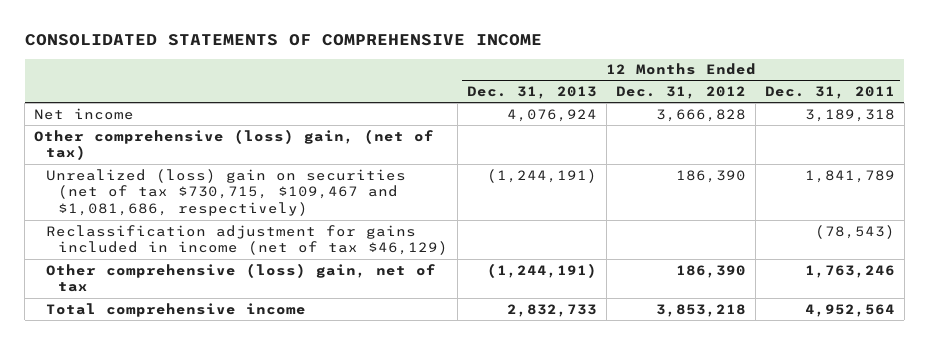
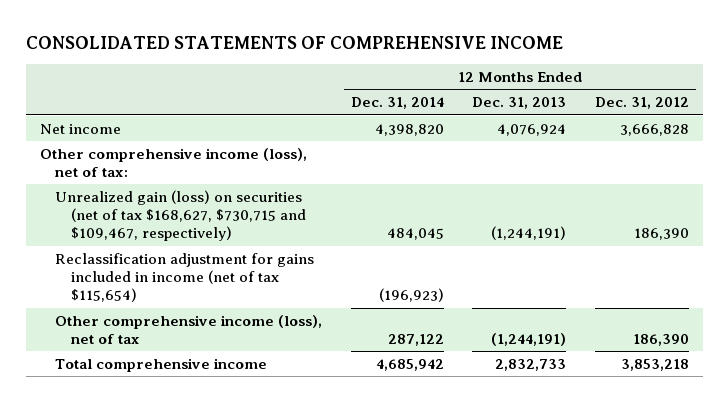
[764,86,895,100] Dec. 31, 2011 -> none
none -> [350,97,444,110] Dec. 31, 2014
[34,128,435,161] Other comprehensive (loss) gain, (net of tax) -> [39,147,307,177] Other comprehensive income (loss), net of tax:
[45,168,406,217] Unrealized (loss) gain on securities (net of tax $730,715, $109,467 and $1,081,686, respectively) -> [55,189,306,242] Unrealized gain (loss) on securities (net of tax $168,627, $730,715 and $109,467, respectively)
[45,224,448,256] Reclassification adjustment for gains included in income (net of tax $46,129) -> [55,252,315,303] Reclassification adjustment for gains included in income (net of tax $115,654)
[45,262,436,293] Other comprehensive (loss) gain, net of tax -> [55,314,323,344] Other comprehensive income (loss), net of tax

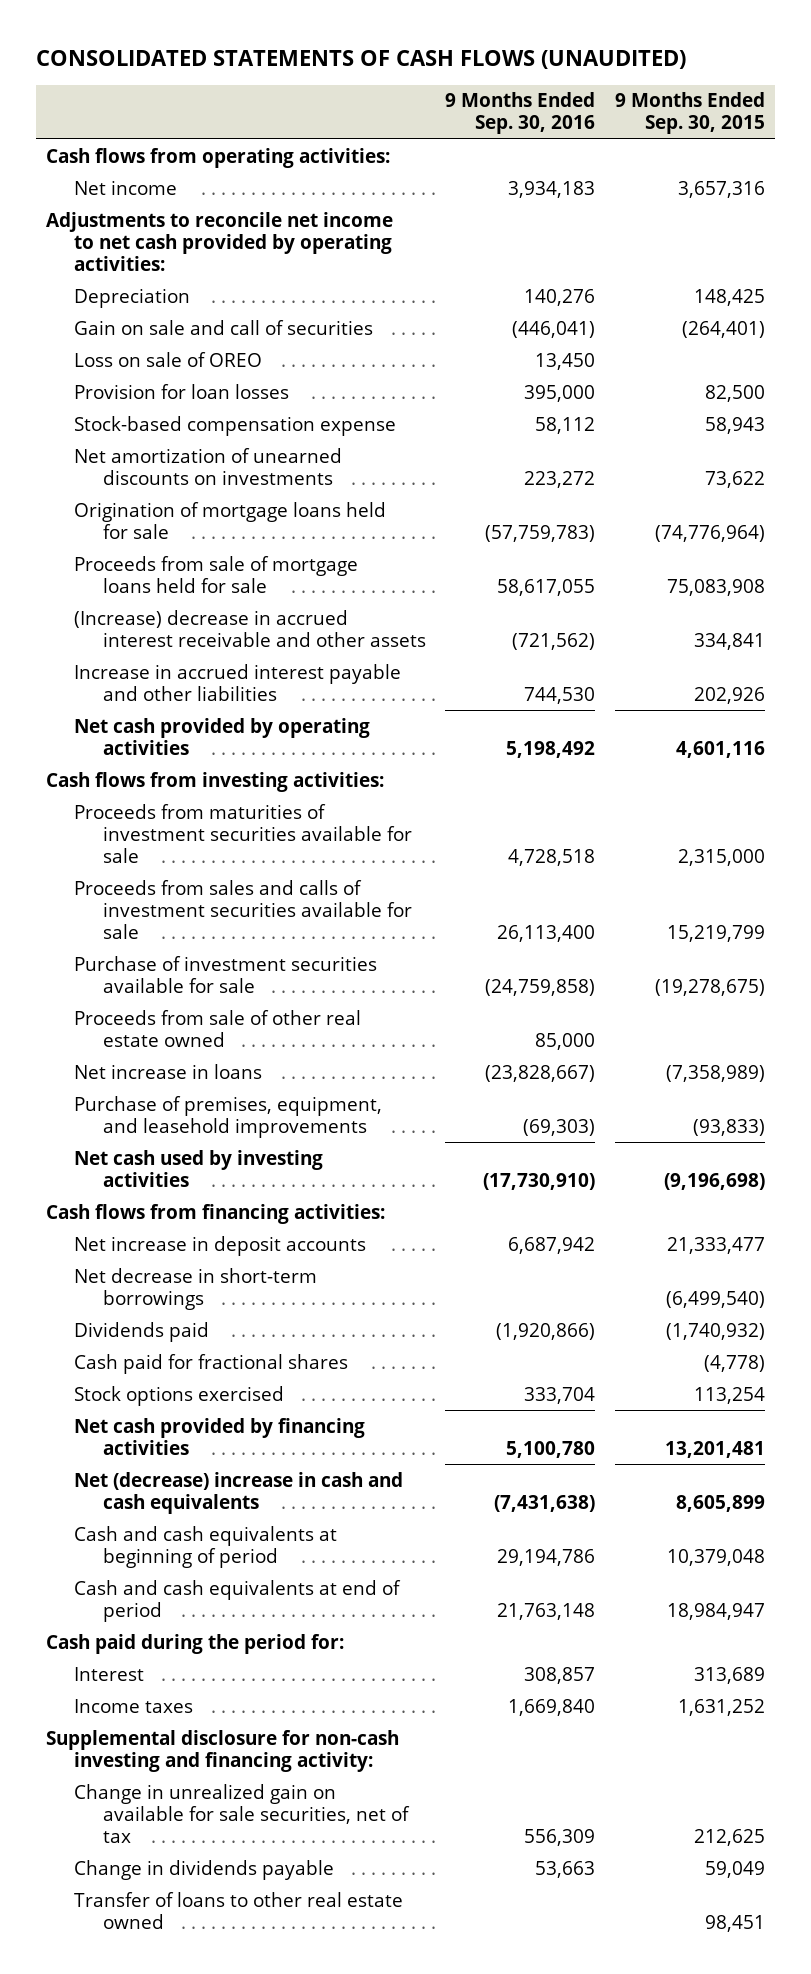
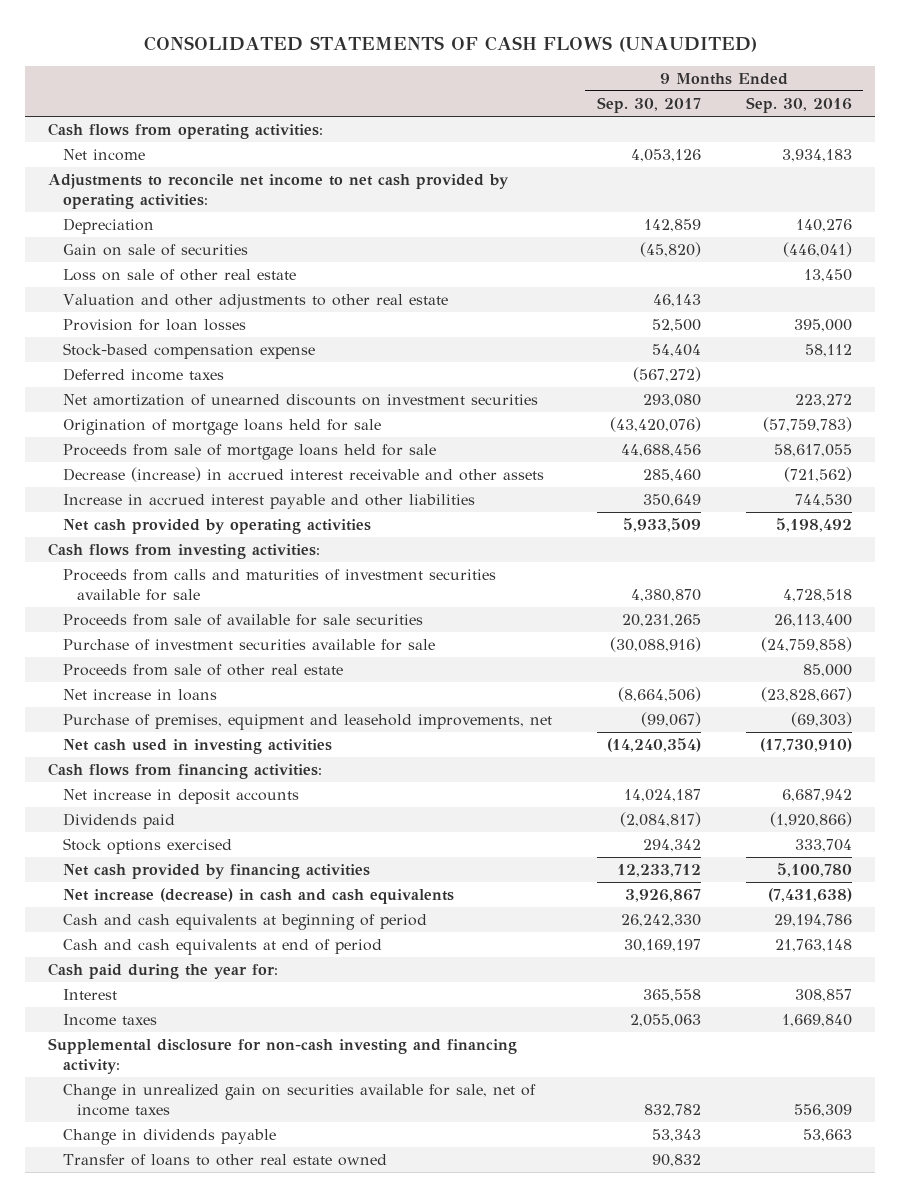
[614,92,765,135] 9 Months Ended Sep. 30, 2015 -> none
none -> [596,97,701,114] Sep. 30, 2017
[74,319,374,335] Gain on sale and call of securities -> [62,244,248,257] Gain on sale of securities
[74,351,263,367] Loss on sale of OREO -> [62,269,296,282] Loss on sale of other real estate
none -> [62,294,448,310] Valuation and other adjustments to other real estate
none -> [62,368,224,382] Deferred income taxes
[74,447,343,485] Net amortization of unearned discounts on investments -> [62,394,538,407] Net amortization of unearned discounts on investment securities
[74,609,426,647] (Increase) decrease in accrued interest receivable and other assets -> [62,467,544,483] Decrease (increase) in accrued interest receivable and other assets
[74,803,412,863] Proceeds from maturities of investment securities available for sale -> [62,569,496,601] Proceeds from calls and maturities of investment securities available for sale
[74,879,412,939] Proceeds from sales and calls of investment securities available for sale -> [62,614,423,627] Proceeds from sale of available for sale securities
[74,1009,362,1047] Proceeds from sale of other real estate owned -> [62,664,343,677] Proceeds from sale of other real estate
[74,1095,383,1138] Purchase of premises, equipment, and leasehold improvements -> [62,714,552,731] Purchase of premises, equipment and leasehold improvements, net
[74,1149,324,1187] Net cash used by investing activities -> [62,739,332,755] Net cash used in investing activities
[74,1267,318,1310] Net decrease in short-term borrowings -> none
[74,1353,349,1374] Cash paid for fractional shares -> none
[74,1471,404,1514] Net (decrease) increase in cash and cash equivalents -> [62,888,454,905] Net increase (decrease) in cash and cash equivalents
[45,1633,344,1654] Cash paid during the period for: -> [47,963,278,980] Cash paid during the year for:
[74,1783,410,1843] Change in unrealized gain on available for sale securities, net of tax -> [62,1084,536,1116] Change in unrealized gain on securities available for sale, net of income taxes

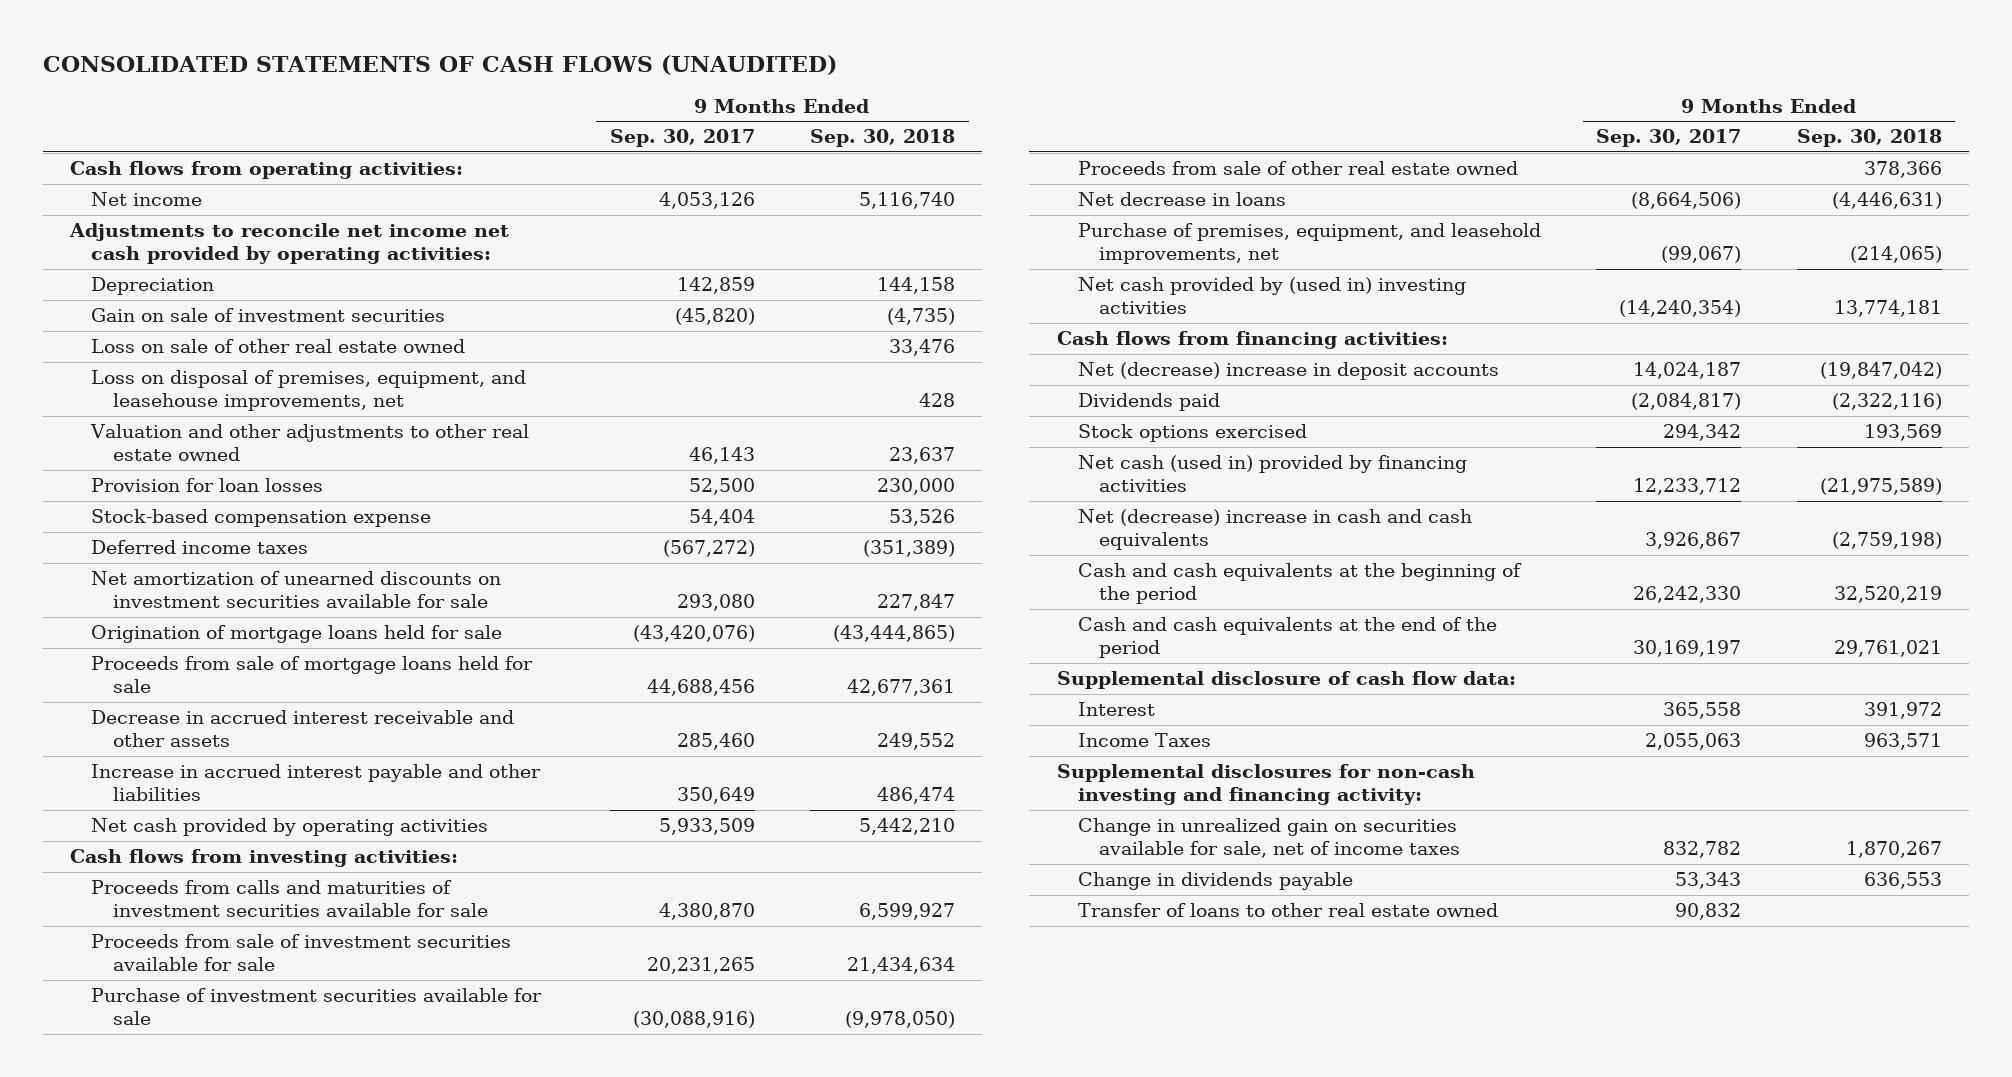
[746,97,853,114] Sep. 30, 2016 -> none
none -> [809,129,955,148] Sep. 30, 2018
[47,174,509,209] Adjustments to reconcile net income to net cash provided by operating activities: -> [69,223,510,265] Adjustments to reconcile net income net cash provided by operating activities:
[62,244,248,257] Gain on sale of securities -> [91,308,446,323] Gain on sale of investment securities
[62,269,296,282] Loss on sale of other real estate -> [91,339,466,354] Loss on sale of other real estate owned
none -> [91,370,527,412] Loss on disposal of premises, equipment, and leasehouse improvements, net
[62,294,448,310] Valuation and other adjustments to other real estate -> [90,424,530,462] Valuation and other adjustments to other real estate owned
[62,394,538,407] Net amortization of unearned discounts on investment securities -> [91,571,502,609] Net amortization of unearned discounts on investment securities available for sale
[62,467,544,483] Decrease (increase) in accrued interest receivable and other assets -> [91,710,515,748] Decrease in accrued interest receivable and other assets
[62,614,423,627] Proceeds from sale of available for sale securities -> [91,934,512,972] Proceeds from sale of investment securities available for sale
[62,664,343,677] Proceeds from sale of other real estate -> [1078,161,1519,176] Proceeds from sale of other real estate owned
[62,689,217,702] Net increase in loans -> [1078,192,1287,207] Net decrease in loans
[62,714,552,731] Purchase of premises, equipment and leasehold improvements, net -> [1078,223,1542,265] Purchase of premises, equipment, and leasehold improvements, net
[62,739,332,755] Net cash used in investing activities -> [1078,277,1467,315] Net cash provided by (used in) investing activities
[62,789,299,805] Net increase in deposit accounts -> [1078,362,1500,381] Net (decrease) increase in deposit accounts
[47,963,278,980] Cash paid during the year for: -> none
[62,864,370,880] Net cash provided by financing activities -> [1078,455,1468,493] Net cash (used in) provided by financing activities
[62,888,454,905] Net increase (decrease) in cash and cash equivalents -> [1078,509,1473,551] Net (decrease) increase in cash and cash equivalents
[62,914,427,931] Cash and cash equivalents at beginning of period -> [1078,563,1523,605] Cash and cash equivalents at the beginning of the period
[62,939,382,956] Cash and cash equivalents at end of period -> [1078,617,1498,659] Cash and cash equivalents at the end of the period
none -> [1056,671,1516,690] Supplemental disclosure of cash flow data:
[62,1014,157,1027] Income taxes -> [1078,733,1212,748] Income Taxes
[47,1038,517,1074] Supplemental disclosure for non-cash investing and financing activity: -> [1056,764,1475,806] Supplemental disclosures for non-cash investing and financing activity:

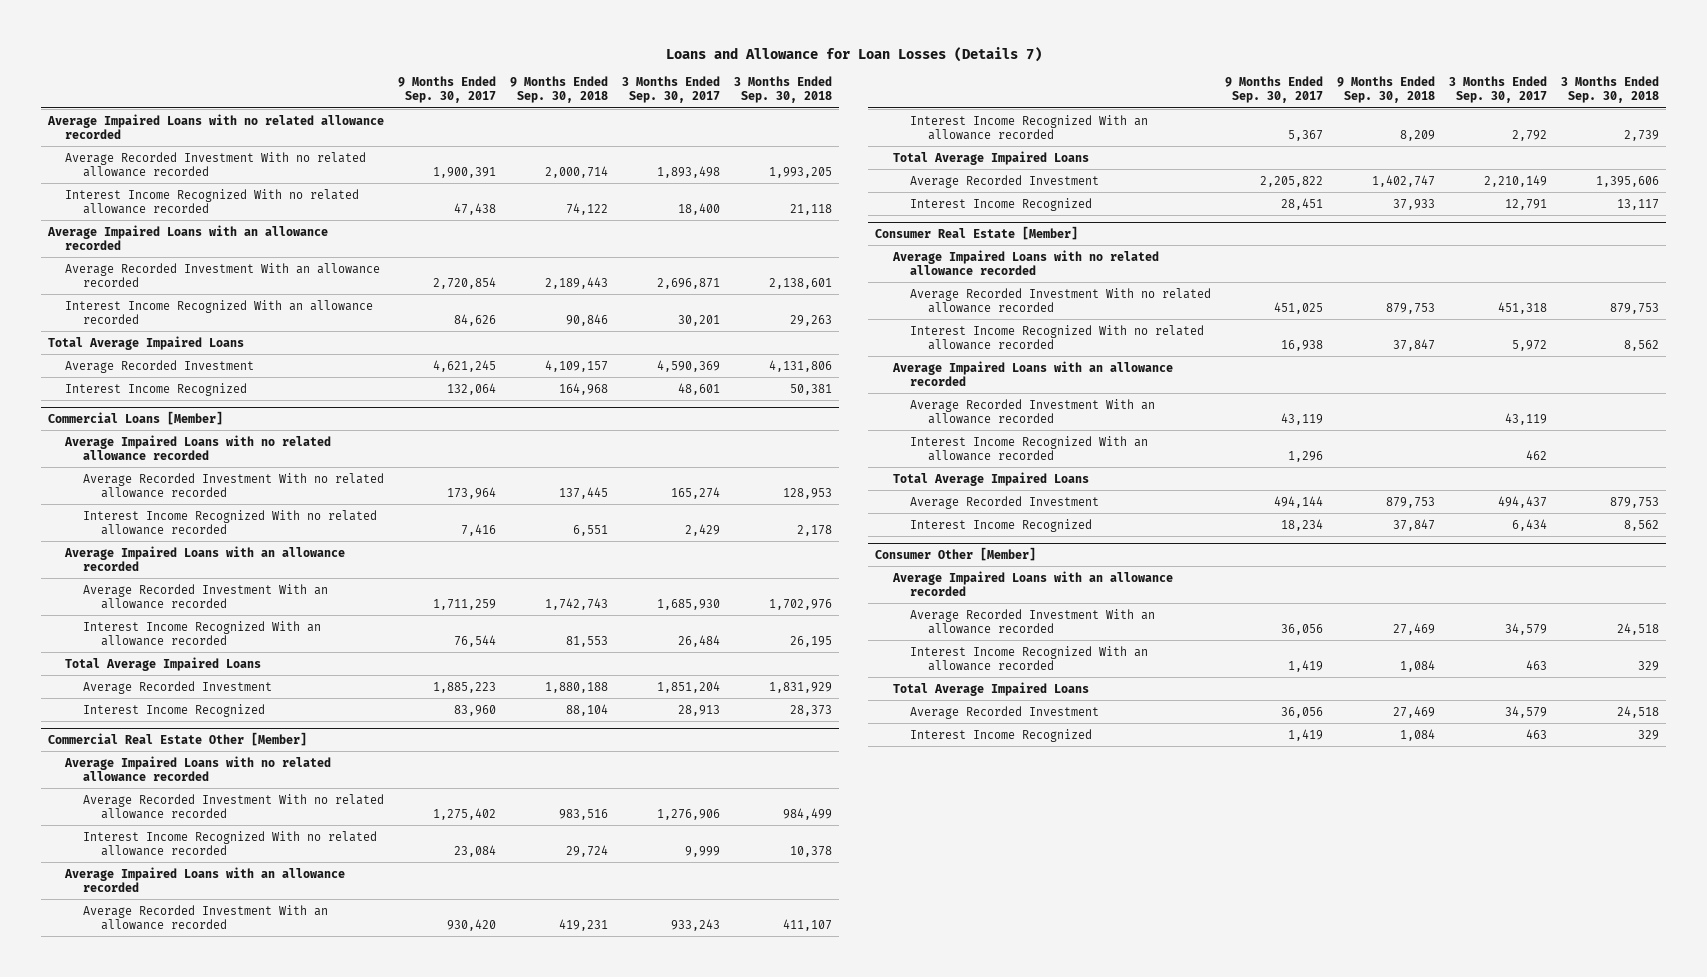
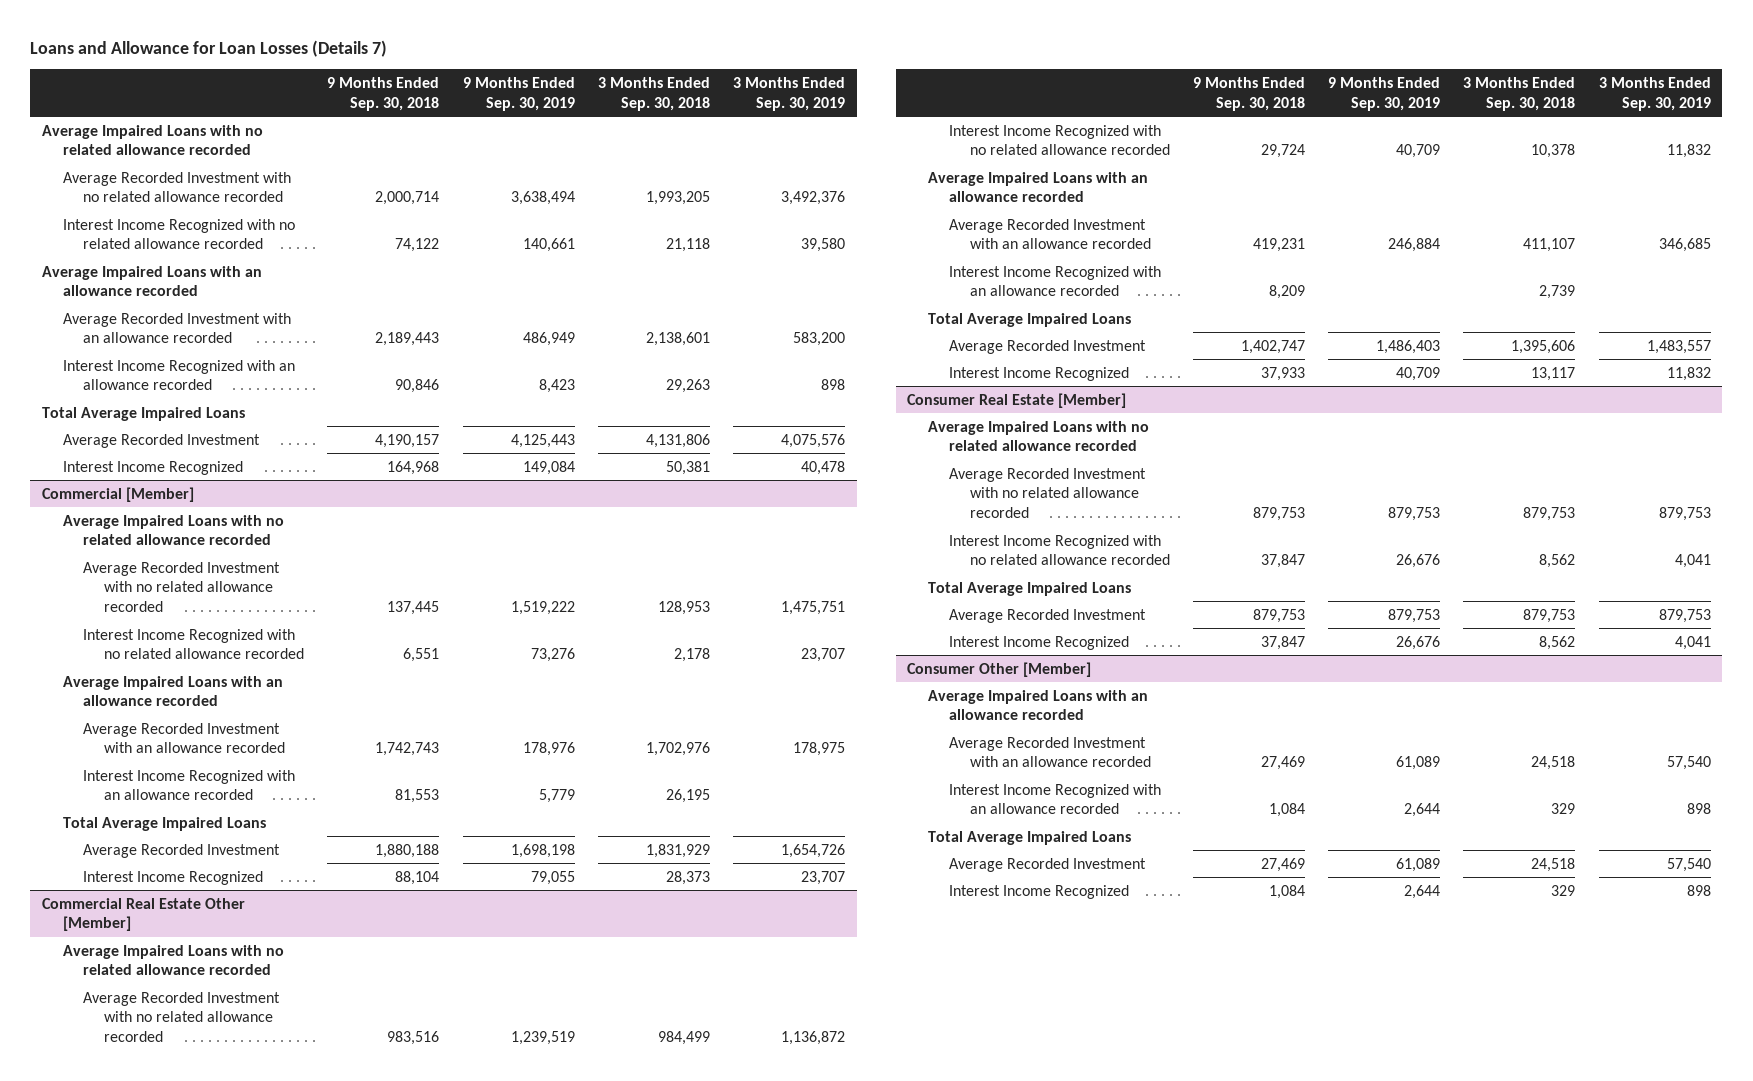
[397,76,496,104] 9 Months Ended Sep. 30, 2017 -> none
[621,76,720,104] 3 Months Ended Sep. 30, 2017 -> none
none -> [462,77,575,111] 9 Months Ended Sep. 30, 2019
none -> [733,77,846,111] 3 Months Ended Sep. 30, 2019
[65,151,367,177] Average Recorded Investment With no related allowance recorded -> [62,171,291,203] Average Recorded Investment with no related allowance recorded
[65,188,360,214] Interest Income Recognized With no related allowance recorded -> [62,218,295,250] Interest Income Recognized with no related allowance recorded
[65,262,381,287] Average Recorded Investment With an allowance recorded -> [62,312,291,344] Average Recorded Investment with an allowance recorded
[65,299,374,324] Interest Income Recognized With an allowance recorded -> [62,359,295,391] Interest Income Recognized with an allowance recorded
[544,359,608,372] 4,109,157 -> [375,433,440,448] 4,190,157
[47,410,223,425] Commercial Loans [Member] -> [41,486,194,502] Commercial [Member]
[82,472,384,498] Average Recorded Investment With no related allowance recorded -> [83,561,281,613] Average Recorded Investment with no related allowance recorded
[82,509,377,535] Interest Income Recognized With no related allowance recorded -> [83,628,305,660] Interest Income Recognized with no related allowance recorded
[82,583,328,609] Average Recorded Investment With an allowance recorded -> [83,722,286,754] Average Recorded Investment with an allowance recorded
[82,620,321,646] Interest Income Recognized With an allowance recorded -> [83,769,296,801] Interest Income Recognized with an allowance recorded
[82,793,384,819] Average Recorded Investment With no related allowance recorded -> [83,991,281,1043] Average Recorded Investment with no related allowance recorded
[82,830,377,856] Interest Income Recognized With no related allowance recorded -> [948,124,1170,156] Interest Income Recognized with no related allowance recorded
[82,904,328,930] Average Recorded Investment With an allowance recorded -> [948,218,1151,250] Average Recorded Investment with an allowance recorded
[910,114,1149,140] Interest Income Recognized With an allowance recorded -> [948,265,1161,297] Interest Income Recognized with an allowance recorded
[891,360,1173,386] Average Impaired Loans with an allowance recorded -> none
[910,398,1156,424] Average Recorded Investment With an allowance recorded -> none
[910,435,1149,461] Interest Income Recognized With an allowance recorded -> none
[910,287,1212,313] Average Recorded Investment With no related allowance recorded -> [948,467,1146,519] Average Recorded Investment with no related allowance recorded
[910,324,1205,350] Interest Income Recognized With no related allowance recorded -> [948,534,1170,566] Interest Income Recognized with no related allowance recorded
[910,608,1156,634] Average Recorded Investment With an allowance recorded -> [948,736,1151,768] Average Recorded Investment with an allowance recorded
[910,645,1149,671] Interest Income Recognized With an allowance recorded -> [948,783,1161,815] Interest Income Recognized with an allowance recorded

